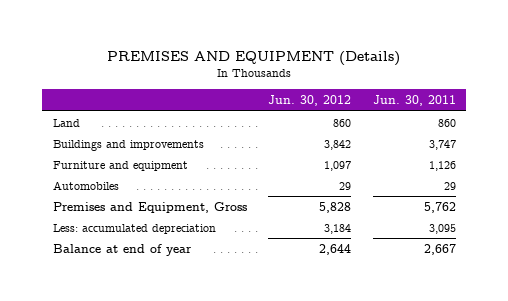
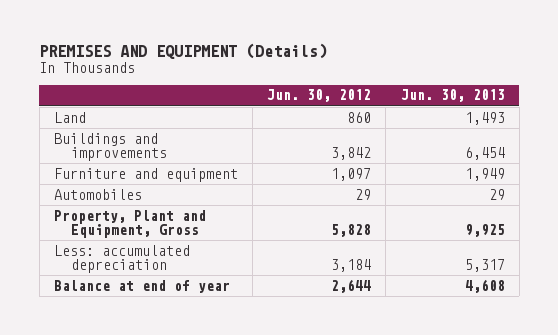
[372,95,456,107] Jun. 30, 2011 -> none
none -> [400,89,505,103] Jun. 30, 2013
[52,201,247,213] Premises and Equipment, Gross -> [53,209,206,239] Property, Plant and Equipment, Gross

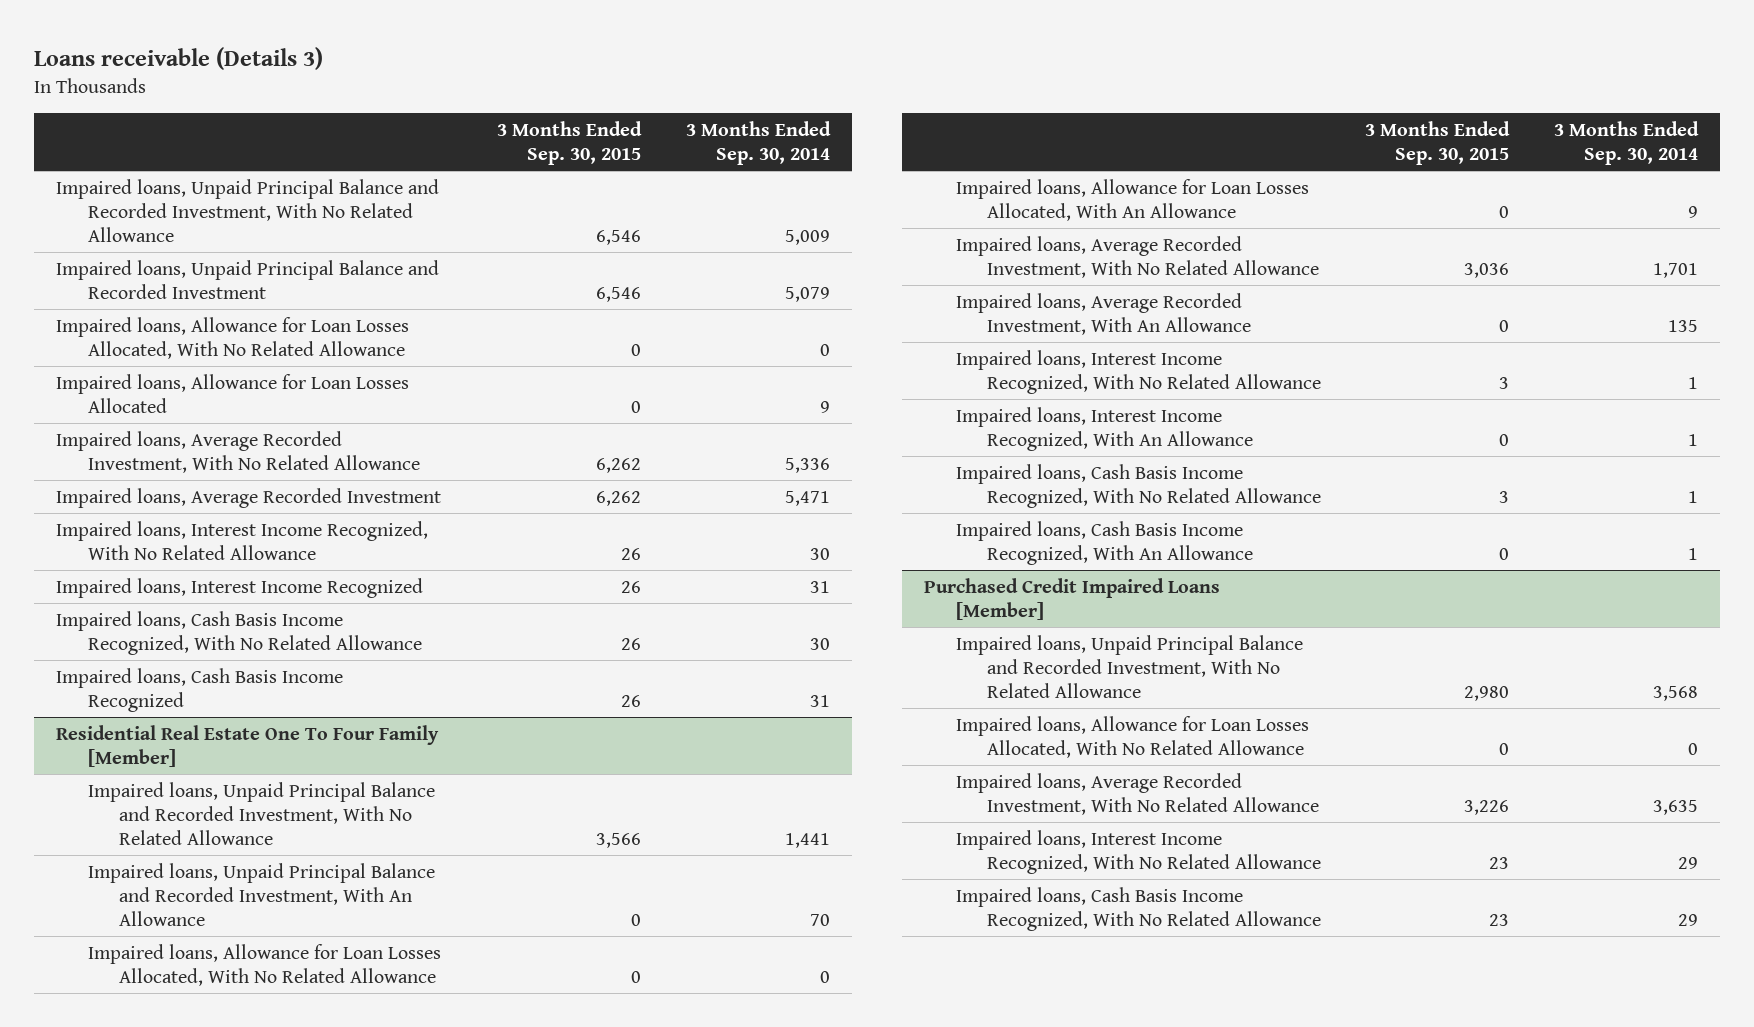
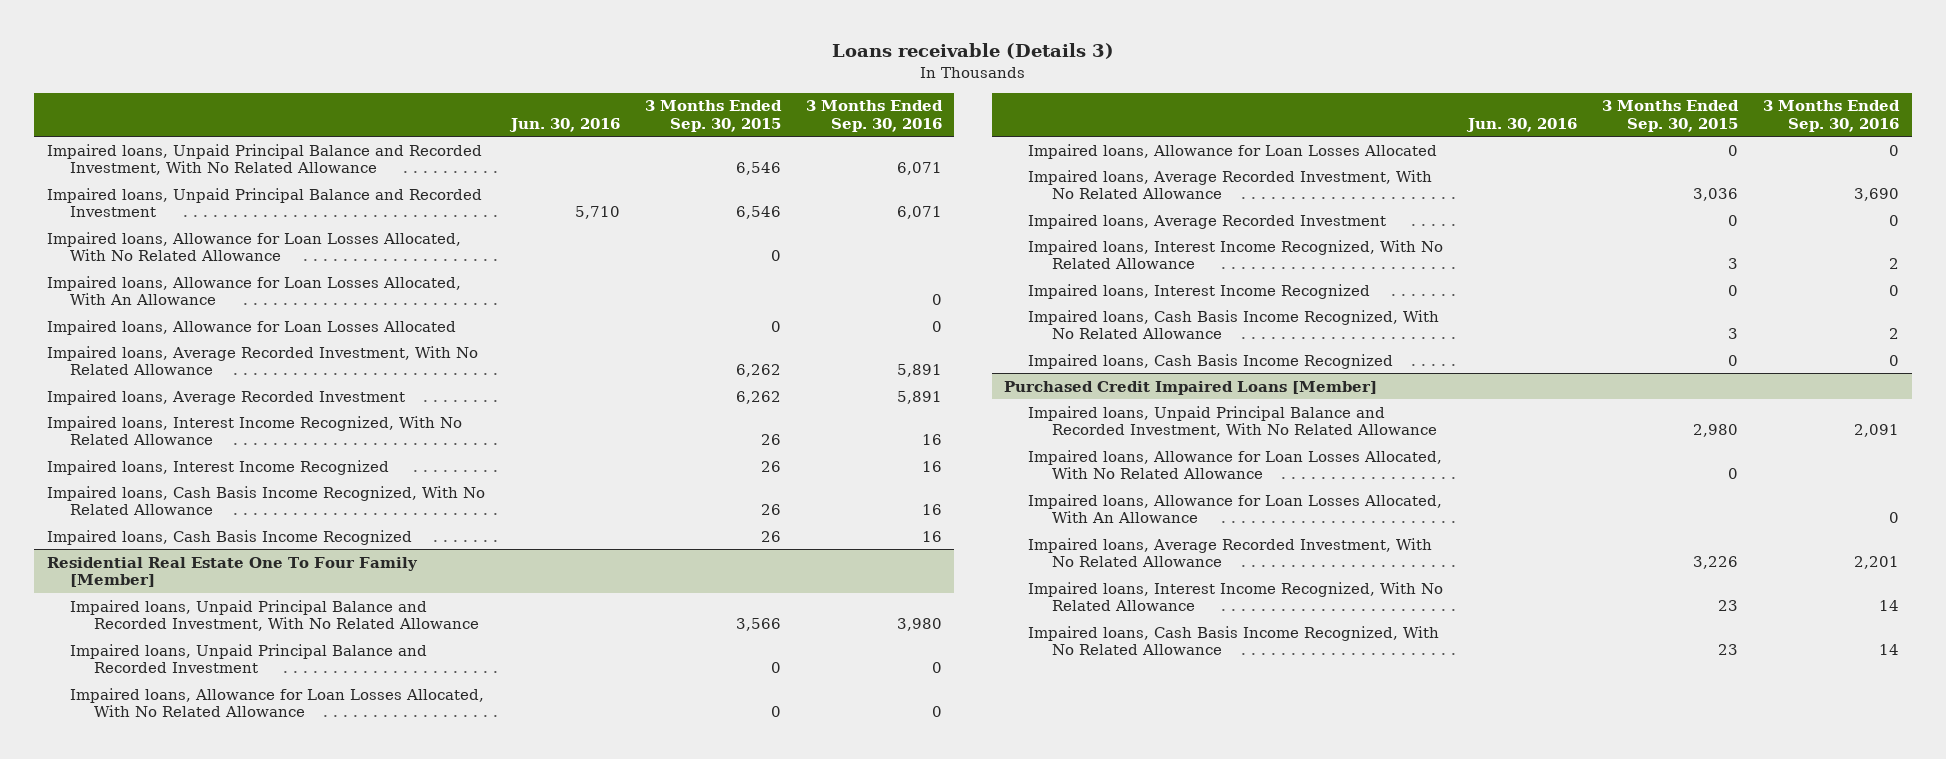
[685,120,831,166] 3 Months Ended Sep. 30, 2014 -> none
none -> [508,117,620,132] Jun. 30, 2016
none -> [805,100,943,132] 3 Months Ended Sep. 30, 2016
none -> [46,275,461,306] Impaired loans, Allowance for Loan Losses Allocated, With An Allowance
[87,862,435,927] Impaired loans, Unpaid Principal Balance and Recorded Investment, With An Allowance -> [70,643,428,674] Impaired loans, Unpaid Principal Balance and Recorded Investment
[955,178,1309,221] Impaired loans, Allowance for Loan Losses Allocated, With An Allowance -> [1028,143,1438,159] Impaired loans, Allowance for Loan Losses Allocated
[955,292,1252,335] Impaired loans, Average Recorded Investment, With An Allowance -> [1028,213,1387,229] Impaired loans, Average Recorded Investment
[955,406,1254,451] Impaired loans, Interest Income Recognized, With An Allowance -> [1028,283,1371,299] Impaired loans, Interest Income Recognized
[955,520,1254,565] Impaired loans, Cash Basis Income Recognized, With An Allowance -> [1028,353,1394,369] Impaired loans, Cash Basis Income Recognized
none -> [1028,493,1443,524] Impaired loans, Allowance for Loan Losses Allocated, With An Allowance

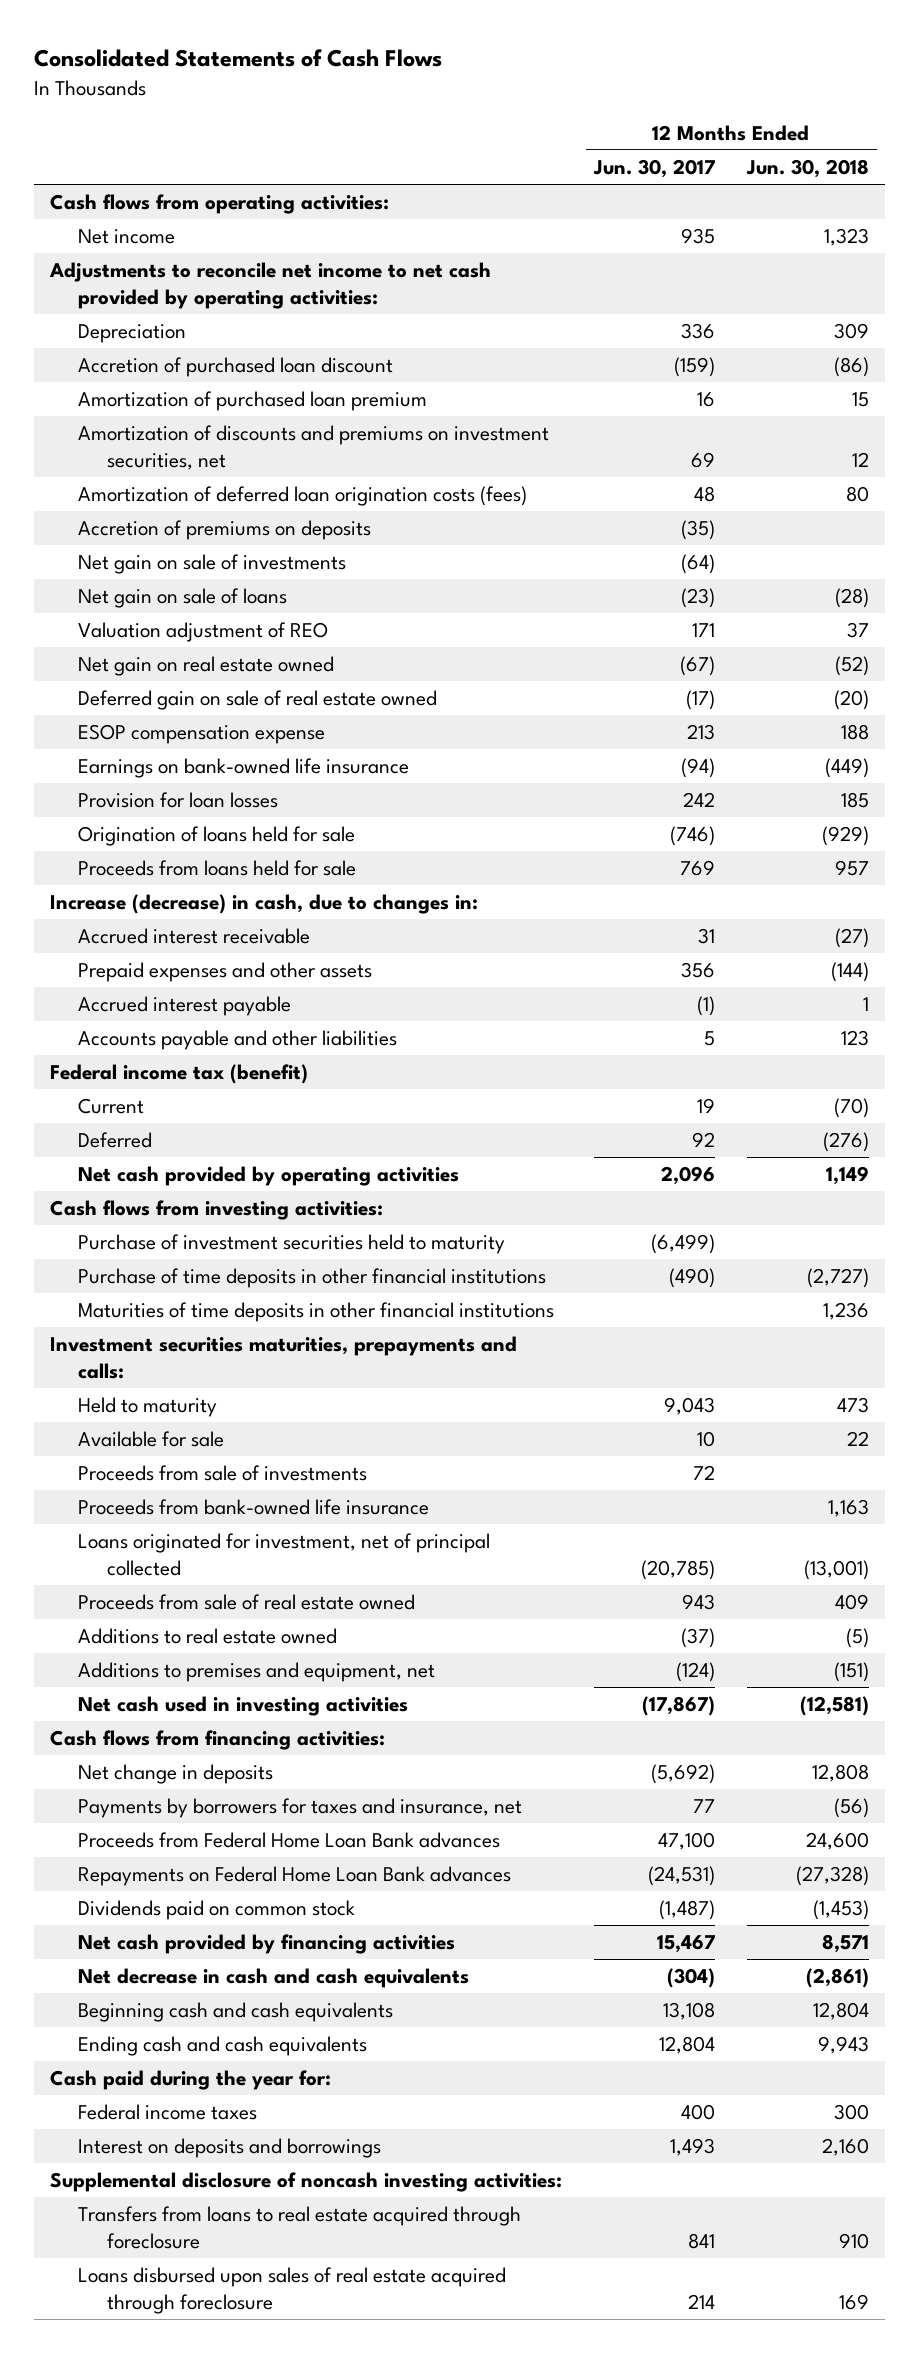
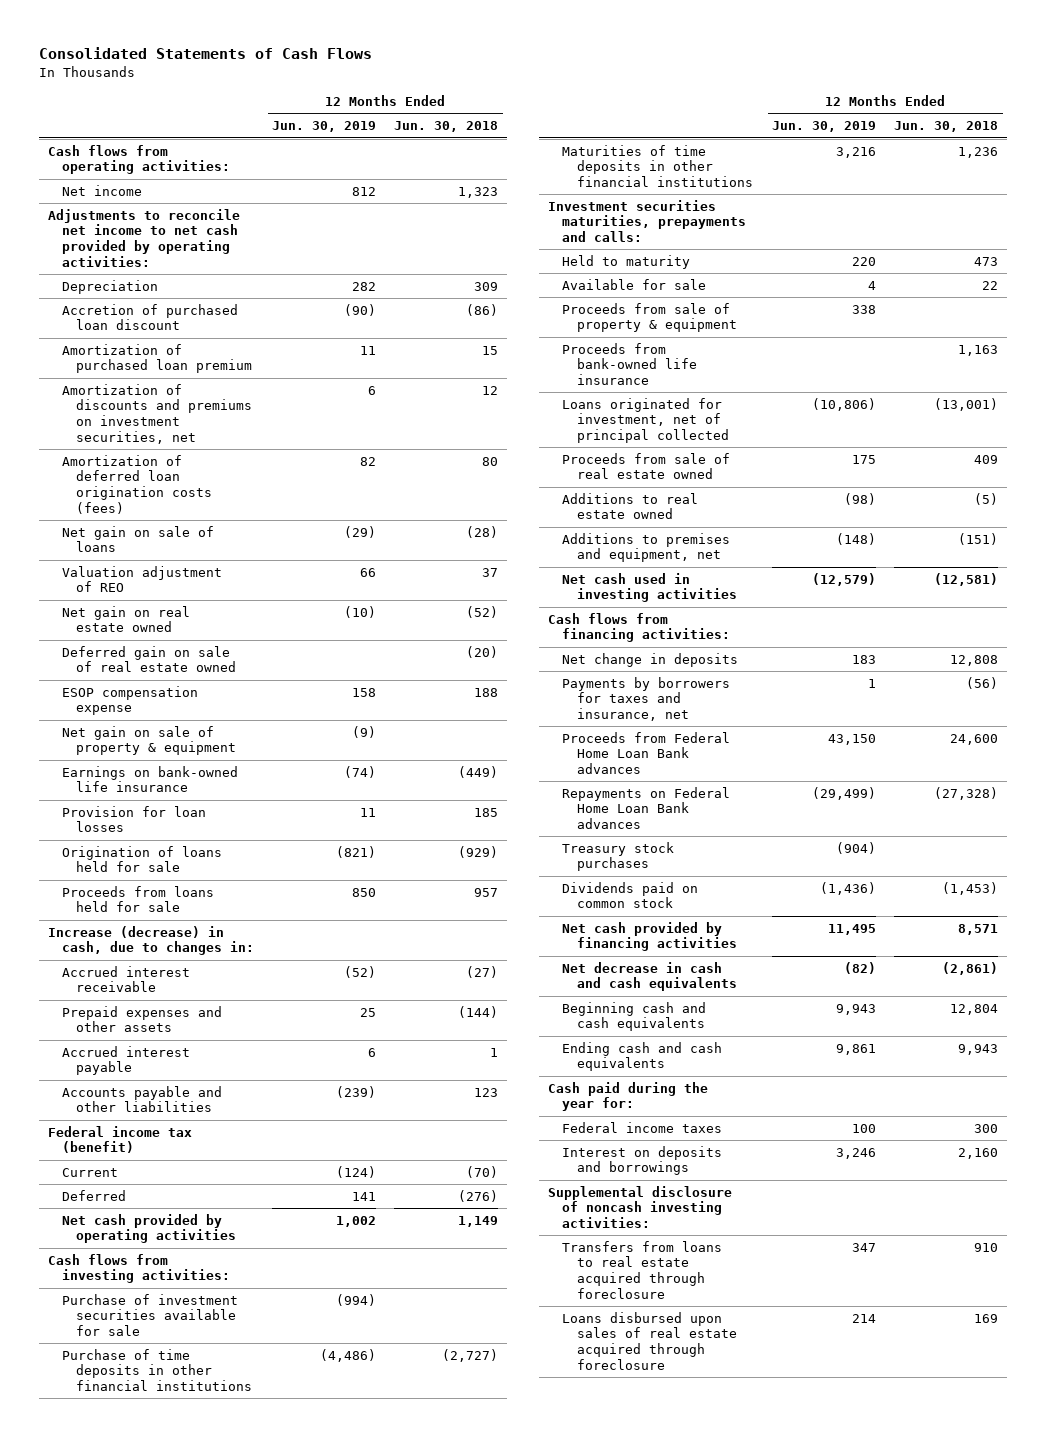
[592,158,715,178] Jun. 30, 2017 -> none
none -> [272,121,377,133] Jun. 30, 2019
[78,520,372,541] Accretion of premiums on deposits -> none
[78,554,347,575] Net gain on sale of investments -> none
none -> [62,725,237,756] Net gain on sale of property & equipment
[78,1234,506,1255] Purchase of investment securities held to maturity -> none
none -> [62,1293,239,1336] Purchase of investment securities available for sale
[78,1465,368,1482] Proceeds from sale of investments -> [562,302,737,333] Proceeds from sale of property & equipment
none -> [562,841,675,872] Treasury stock purchases

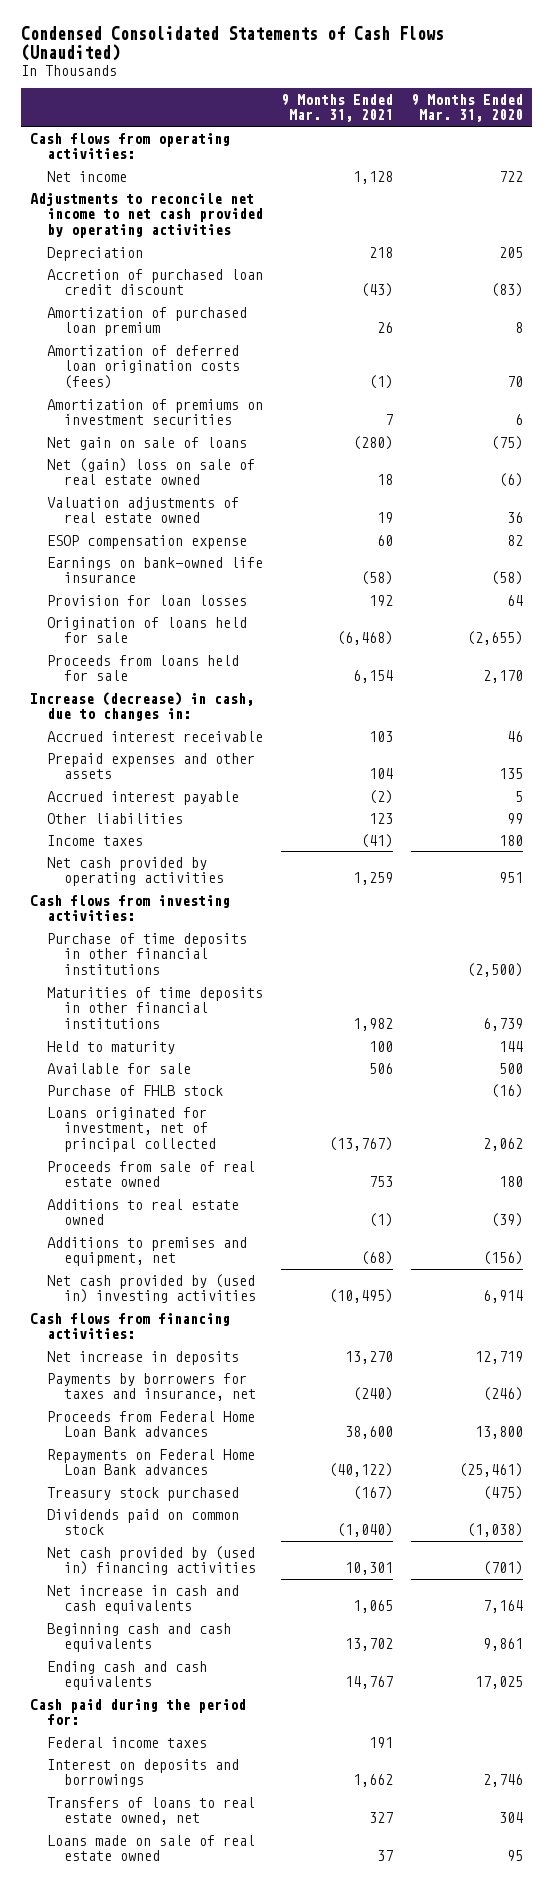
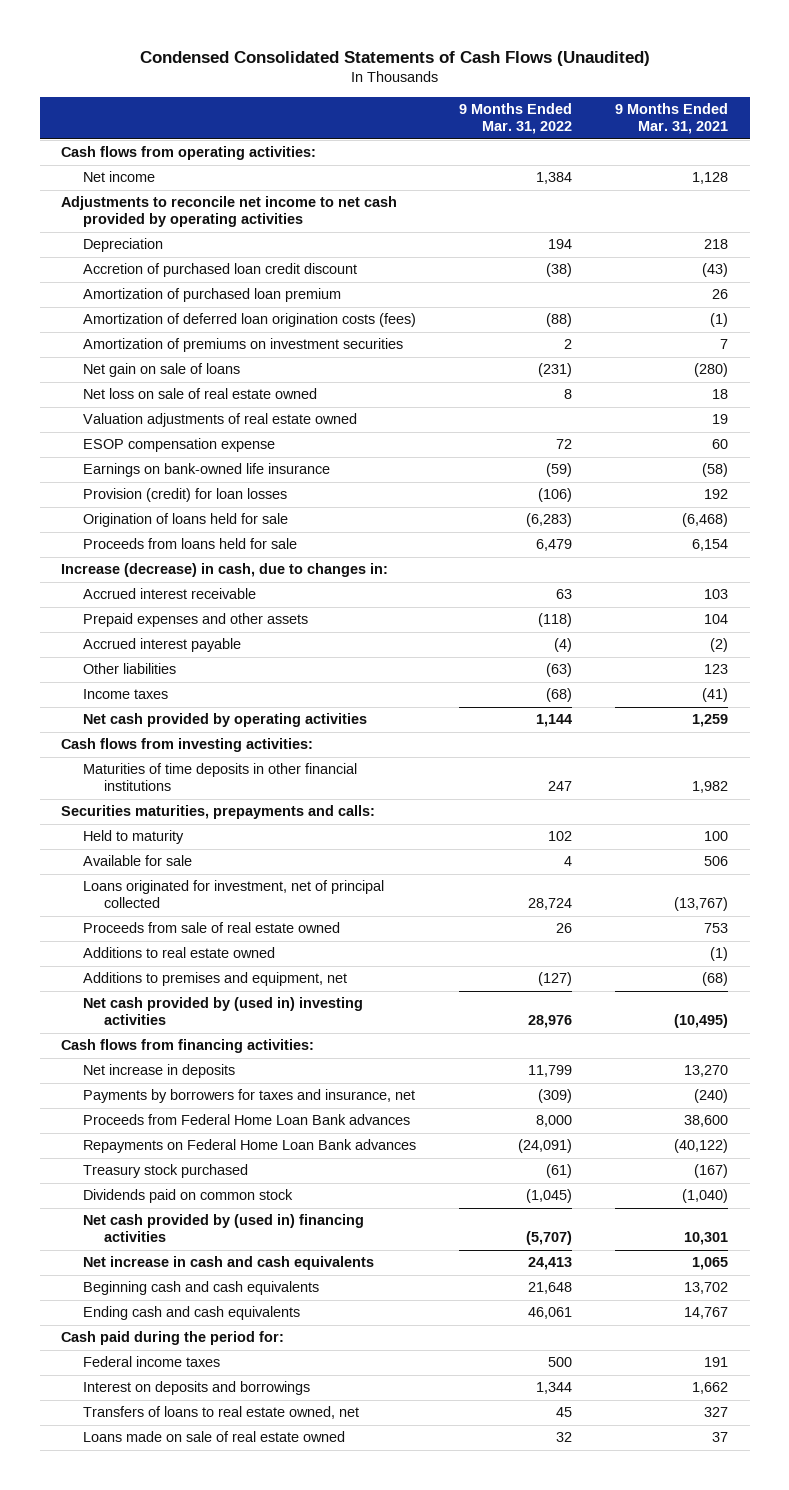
[410,93,523,123] 9 Months Ended Mar. 31, 2020 -> none
none -> [458,103,572,135] 9 Months Ended Mar. 31, 2022
[47,457,256,486] Net (gain) loss on sale of real estate owned -> [82,388,317,400] Net loss on sale of real estate owned
[47,594,248,606] Provision for loan losses -> [82,488,287,503] Provision (credit) for loan losses
[47,932,248,976] Purchase of time deposits in other financial institutions -> none
none -> [61,805,376,820] Securities maturities, prepayments and calls:
[47,1084,224,1096] Purchase of FHLB stock -> none

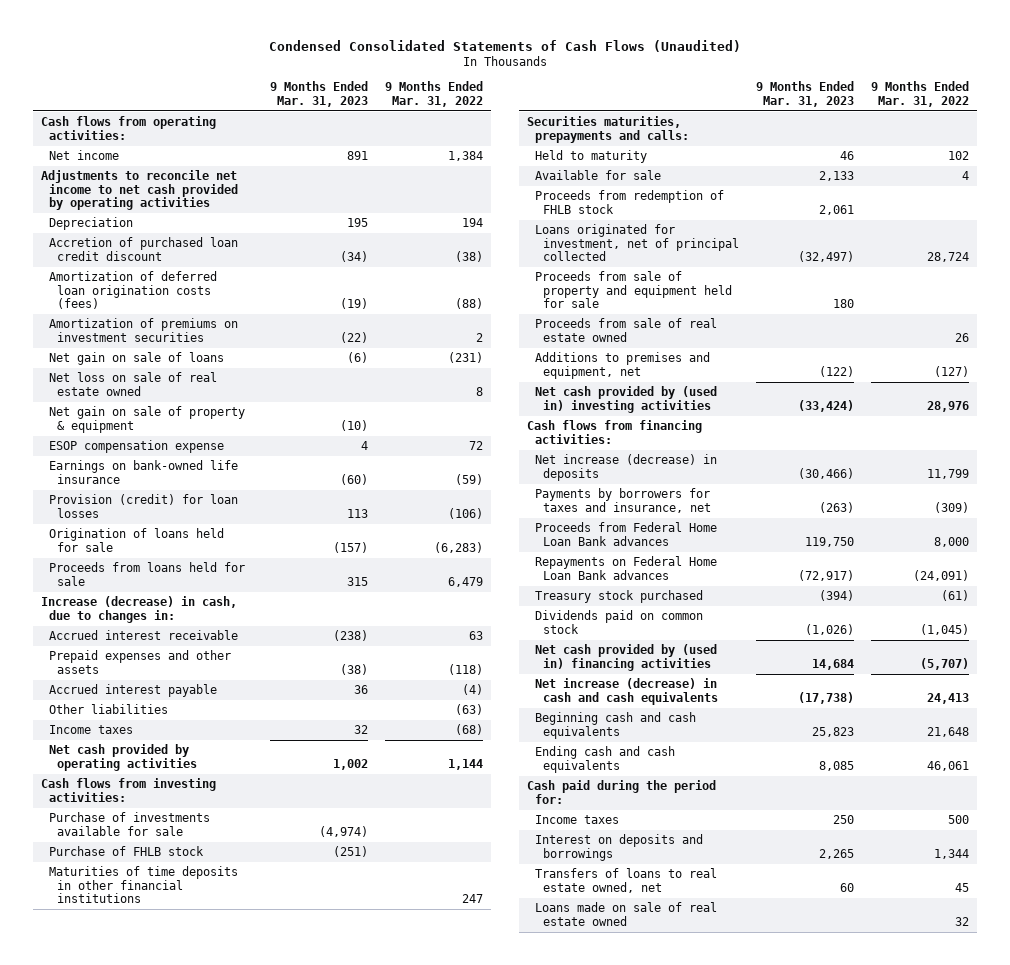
[615,103,729,135] 9 Months Ended Mar. 31, 2021 -> none
none -> [269,81,368,107] 9 Months Ended Mar. 31, 2023
[82,288,341,303] Amortization of purchased loan premium -> none
[82,413,357,428] Valuation adjustments of real estate owned -> none
none -> [49,406,246,433] Net gain on sale of property & equipment
none -> [49,812,211,836] Purchase of investments available for sale
none -> [49,846,205,857] Purchase of FHLB stock
none -> [535,190,725,214] Proceeds from redemption of FHLB stock
none -> [535,271,733,309] Proceeds from sale of property and equipment held for sale
[82,947,275,959] Additions to real estate owned -> none
[82,1064,235,1079] Net increase in deposits -> [535,454,718,481] Net increase (decrease) in deposits
[82,1256,374,1271] Net increase in cash and cash equivalents -> [535,678,719,705] Net increase (decrease) in cash and cash equivalents
[82,1356,220,1368] Federal income taxes -> [535,815,620,825] Income taxes

